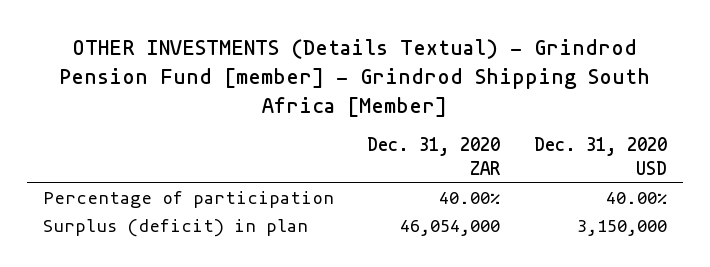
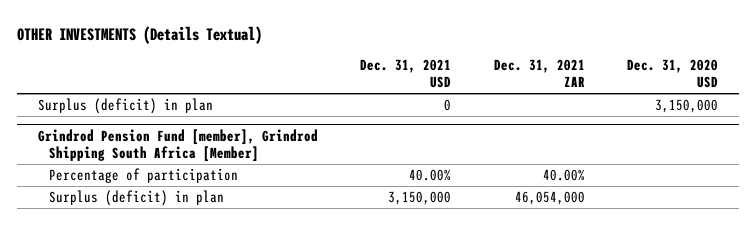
[58,39,650,117] OTHER INVESTMENTS (Details Textual) - Grindrod Pension Fund [member] - Grindrod Shipping South Africa [Member] -> [17,25,263,44] OTHER INVESTMENTS (Details Textual)
[367,137,501,175] Dec. 31, 2020 ZAR -> none
none -> [360,59,452,89] Dec. 31, 2021 USD
none -> [493,59,585,88] Dec. 31, 2021 ZAR
[43,191,335,209] Percentage of participation -> none
none -> [38,128,319,162] Grindrod Pension Fund [member], Grindrod Shipping South Africa [Member]
none -> [48,168,238,184] Percentage of participation
none -> [48,190,224,207] Surplus (deficit) in plan

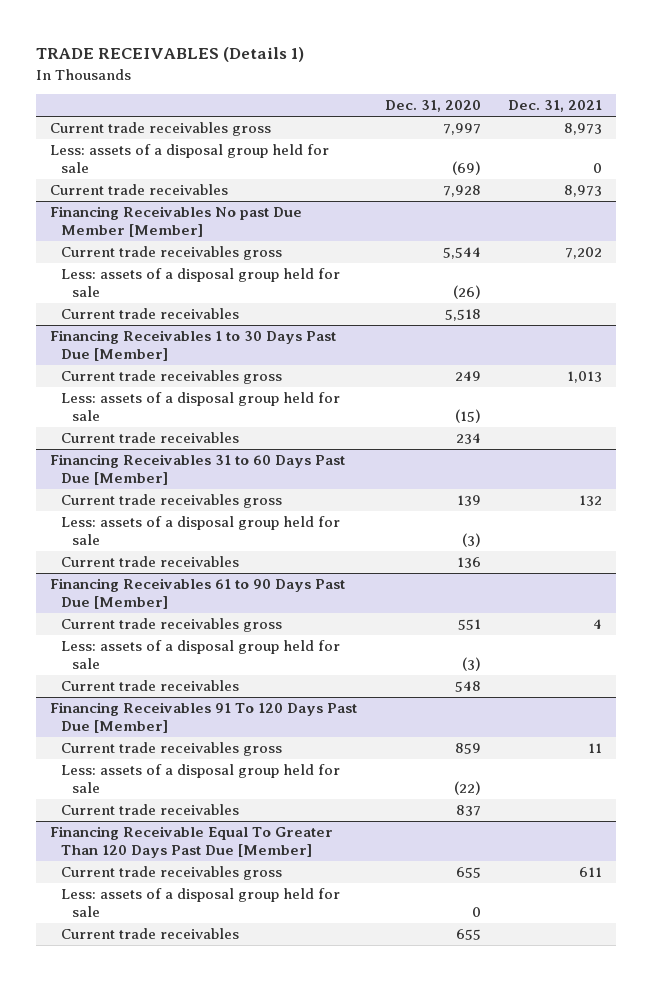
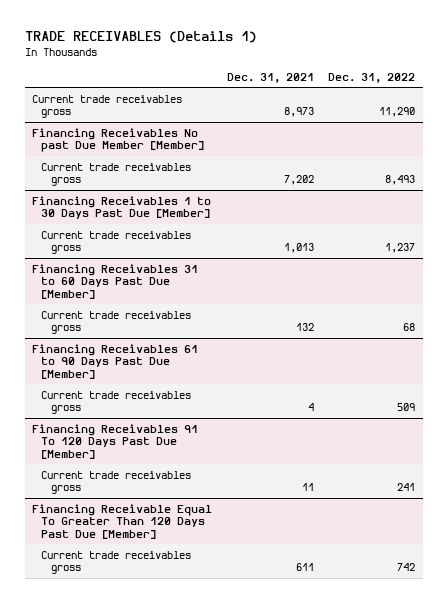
[384,100,481,113] Dec. 31, 2020 -> none
none -> [328,72,416,83] Dec. 31, 2022
[50,144,330,174] Less: assets of a disposal group held for sale -> none
[50,184,229,196] Current trade receivables -> none
[60,268,340,298] Less: assets of a disposal group held for sale -> none
[60,308,239,320] Current trade receivables -> none
[60,392,340,422] Less: assets of a disposal group held for sale -> none
[60,432,239,444] Current trade receivables -> none
[60,516,340,546] Less: assets of a disposal group held for sale -> none
[60,556,239,568] Current trade receivables -> none
[60,640,340,670] Less: assets of a disposal group held for sale -> none
[60,680,239,692] Current trade receivables -> none
[60,764,340,794] Less: assets of a disposal group held for sale -> none
[60,804,239,816] Current trade receivables -> none
[60,888,340,918] Less: assets of a disposal group held for sale -> none
[60,928,239,940] Current trade receivables -> none

